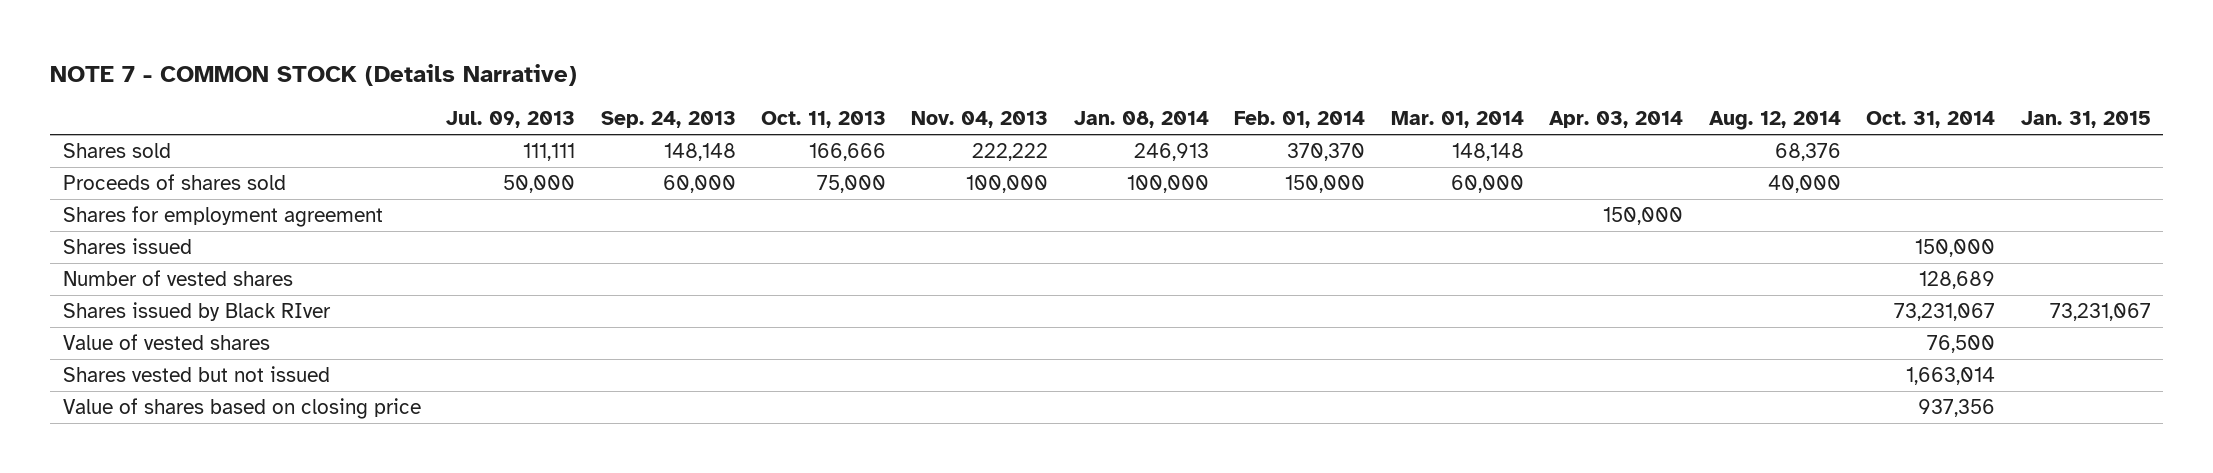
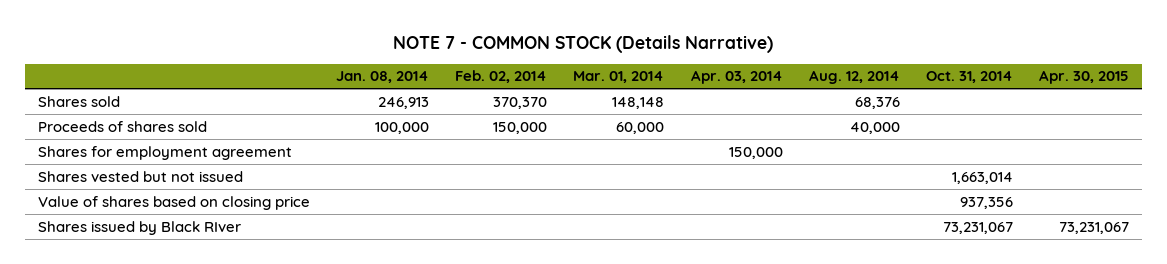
[446,111,576,129] Jul. 09, 2013 -> none
[600,111,736,129] Sep. 24, 2013 -> none
[760,111,886,129] Oct. 11, 2013 -> none
[911,111,1049,129] Nov. 04, 2013 -> none
[1234,111,1366,129] Feb. 01, 2014 -> none
[2020,111,2151,129] Jan. 31, 2015 -> none
none -> [455,70,548,84] Feb. 02, 2014
none -> [1038,70,1129,85] Apr. 30, 2015
[62,237,192,254] Shares issued -> none
[62,269,293,286] Number of vested shares -> none
[62,333,270,350] Value of vested shares -> none
[62,301,331,321] Shares issued by Black RIver -> [38,220,242,235] Shares issued by Black RIver

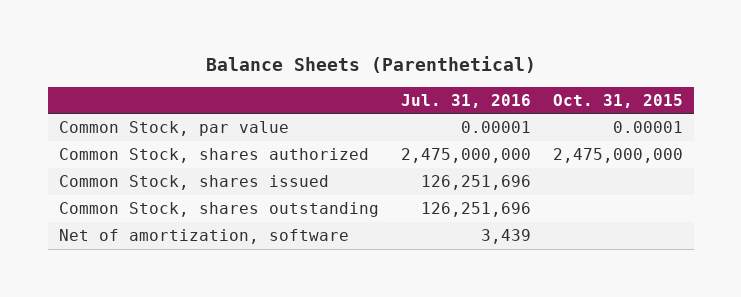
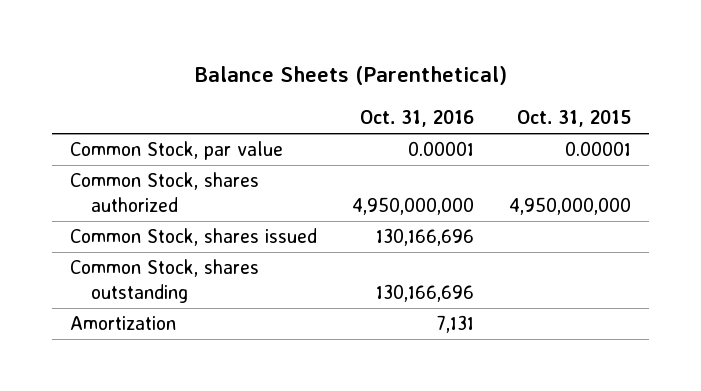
[400,93,531,108] Jul. 31, 2016 -> none
none -> [360,110,475,128] Oct. 31, 2016
[552,147,683,163] 2,475,000,000 -> [509,196,632,215] 4,950,000,000
[58,228,349,244] Net of amortization, software -> none
none -> [69,316,176,331] Amortization

